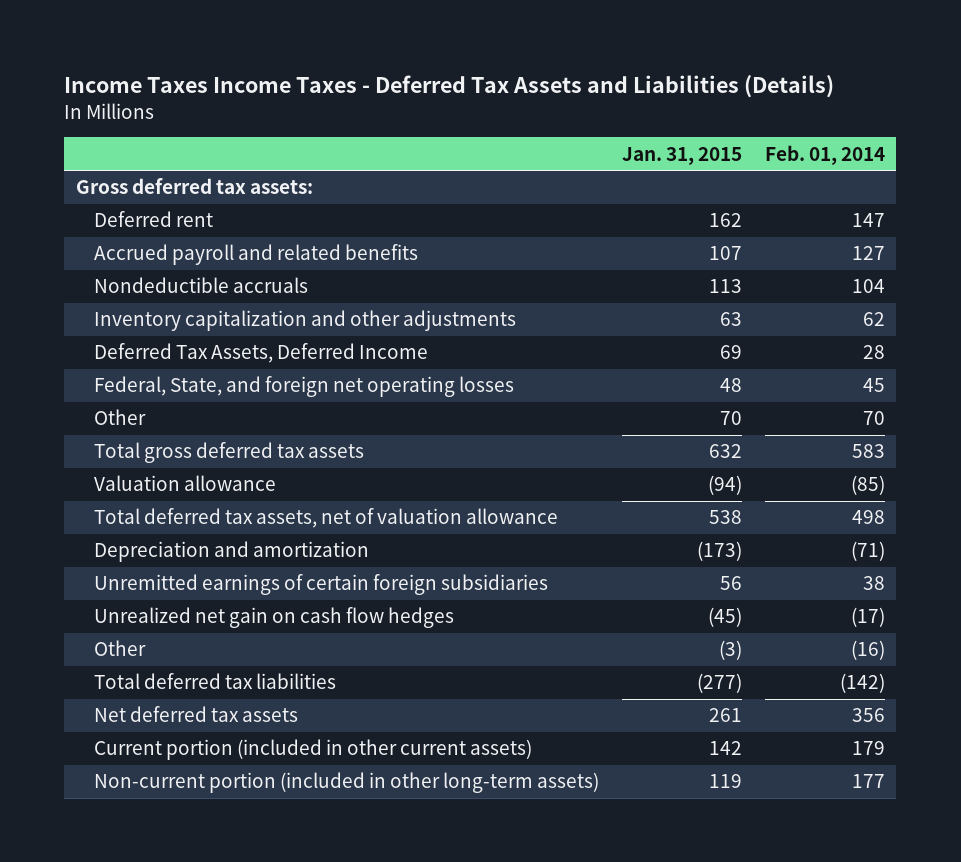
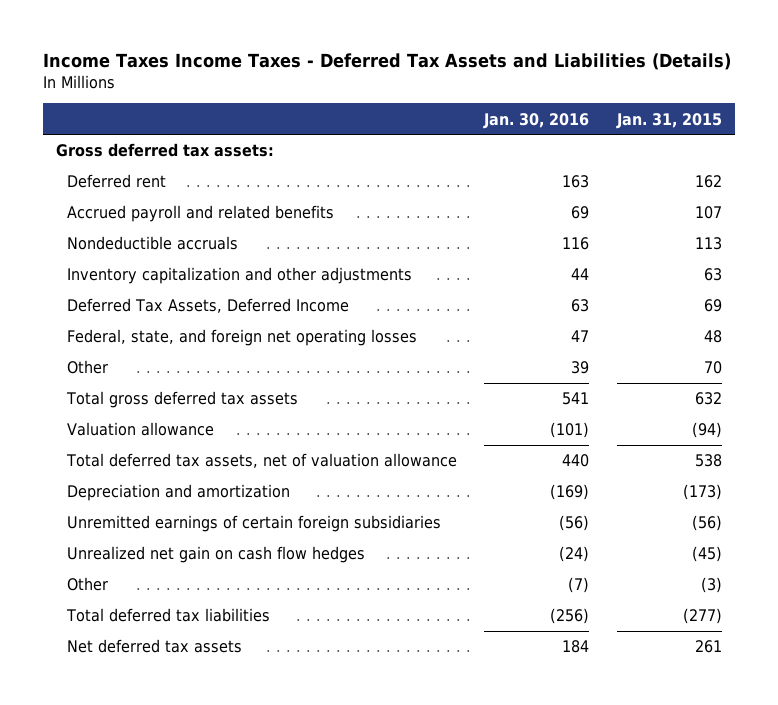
[764,144,885,165] Feb. 01, 2014 -> none
none -> [483,112,590,129] Jan. 30, 2016
[93,376,514,398] Federal, State, and foreign net operating losses -> [67,329,418,347] Federal, state, and foreign net operating losses
[719,576,742,591] 56 -> [691,515,722,532] (56)
[93,739,532,761] Current portion (included in other current assets) -> none
[93,772,599,794] Non-current portion (included in other long-term assets) -> none

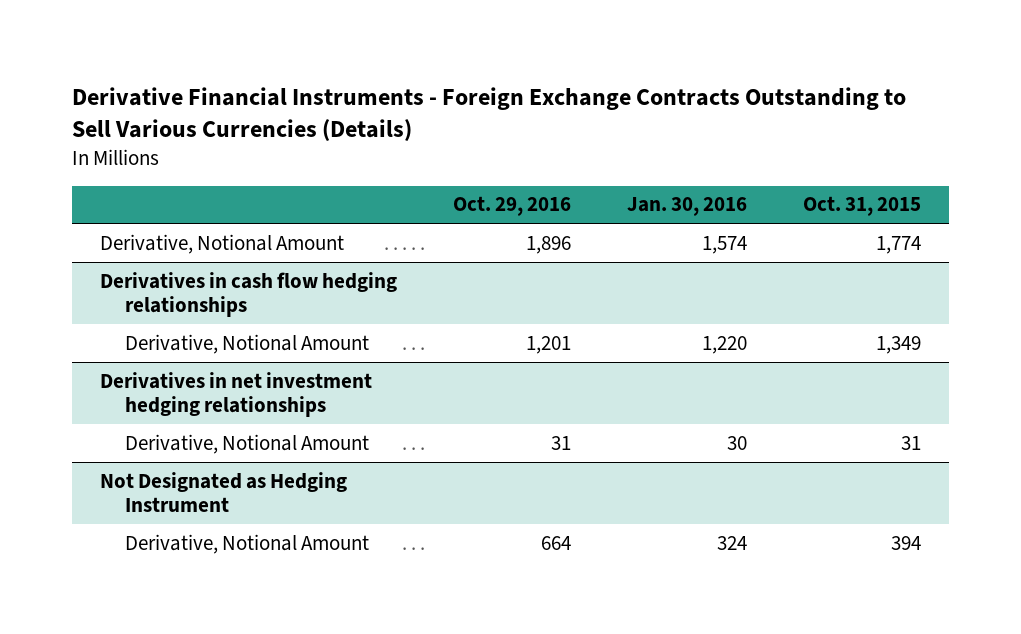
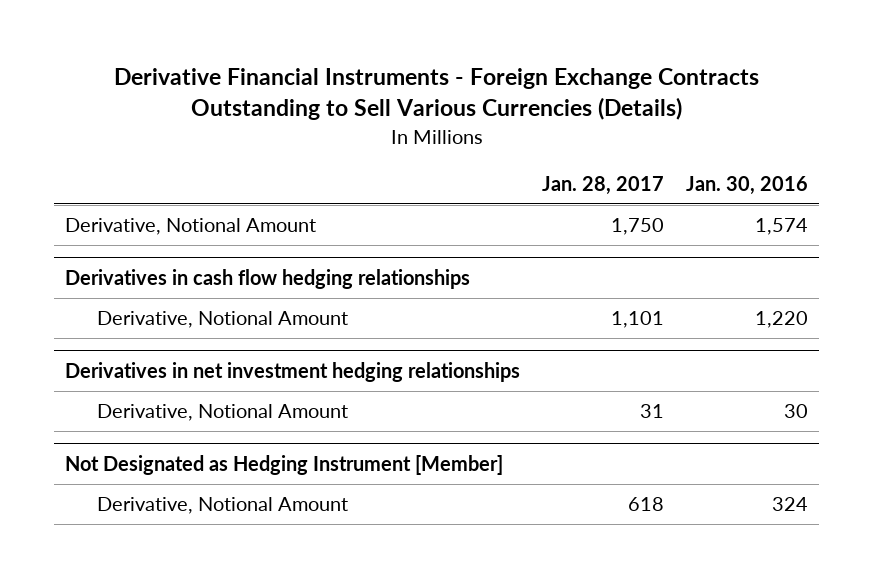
[453,196,572,217] Oct. 29, 2016 -> none
[802,196,921,217] Oct. 31, 2015 -> none
none -> [542,176,665,196] Jan. 28, 2017
[100,471,348,512] Not Designated as Hedging Instrument -> [64,455,503,476] Not Designated as Hedging Instrument [Member]

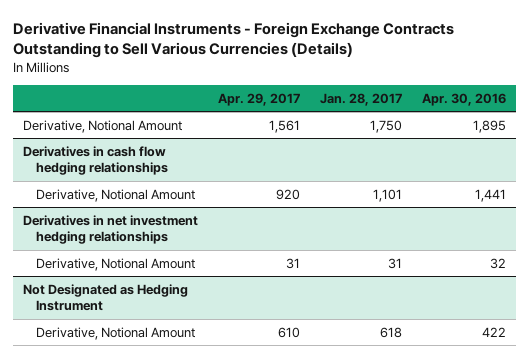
[686,176,809,196] Jan. 30, 2016 -> none
none -> [218,92,301,106] Apr. 29, 2017
none -> [421,92,506,106] Apr. 30, 2016
[64,455,503,476] Not Designated as Hedging Instrument [Member] -> [23,283,189,312] Not Designated as Hedging Instrument

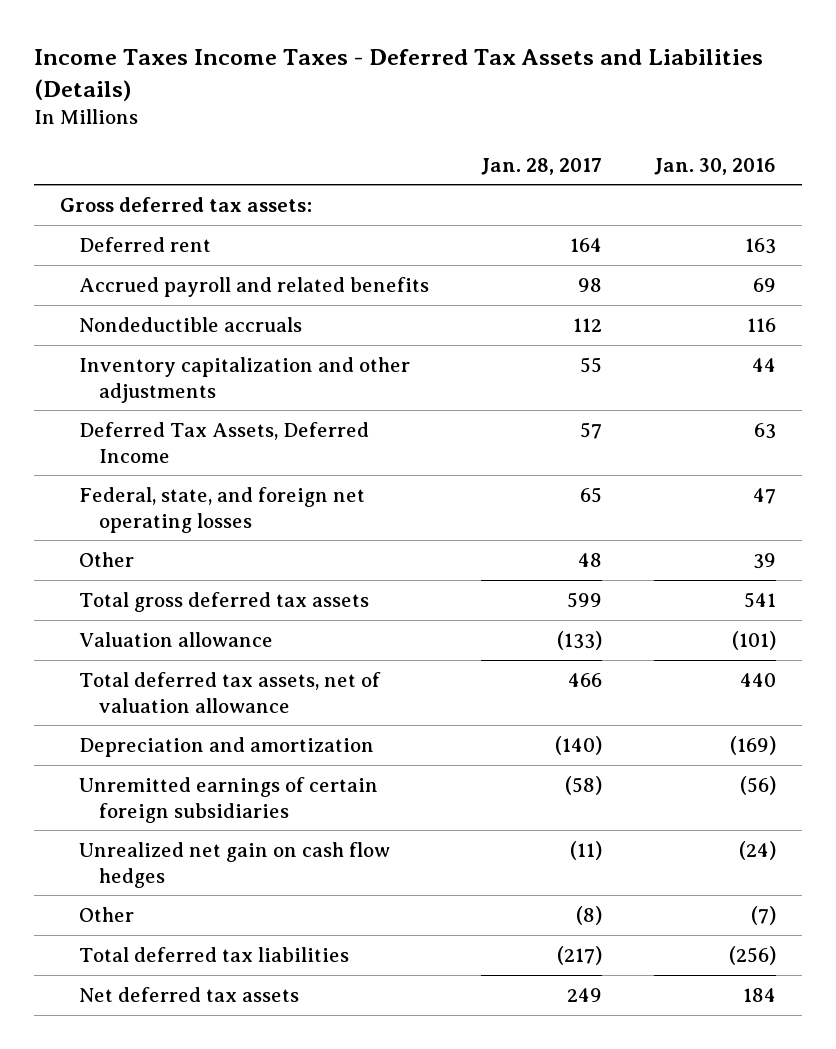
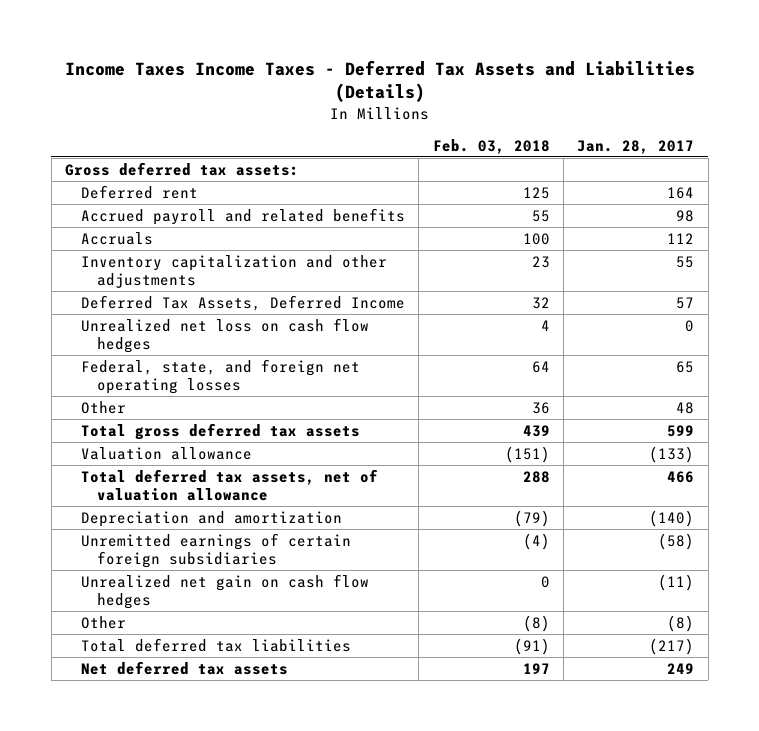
[654,157,777,175] Jan. 30, 2016 -> none
none -> [432,138,550,154] Feb. 03, 2018
[79,316,303,332] Nondeductible accruals -> [81,231,154,245] Accruals
none -> [81,317,370,353] Unrealized net loss on cash flow hedges

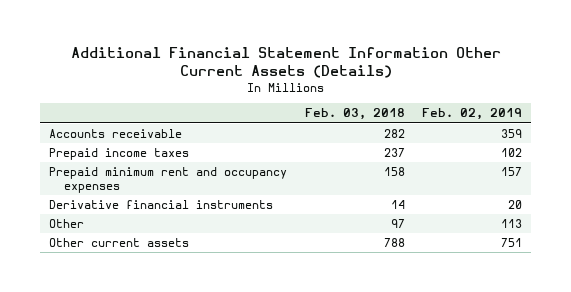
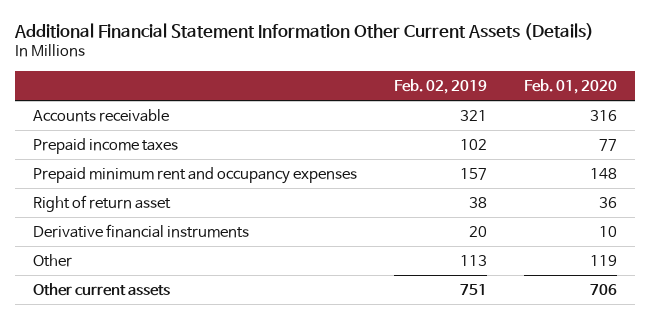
[304,108,405,121] Feb. 03, 2018 -> none
none -> [523,78,617,94] Feb. 01, 2020
[501,129,523,139] 359 -> [460,109,488,121] 321
none -> [33,194,172,212] Right of return asset

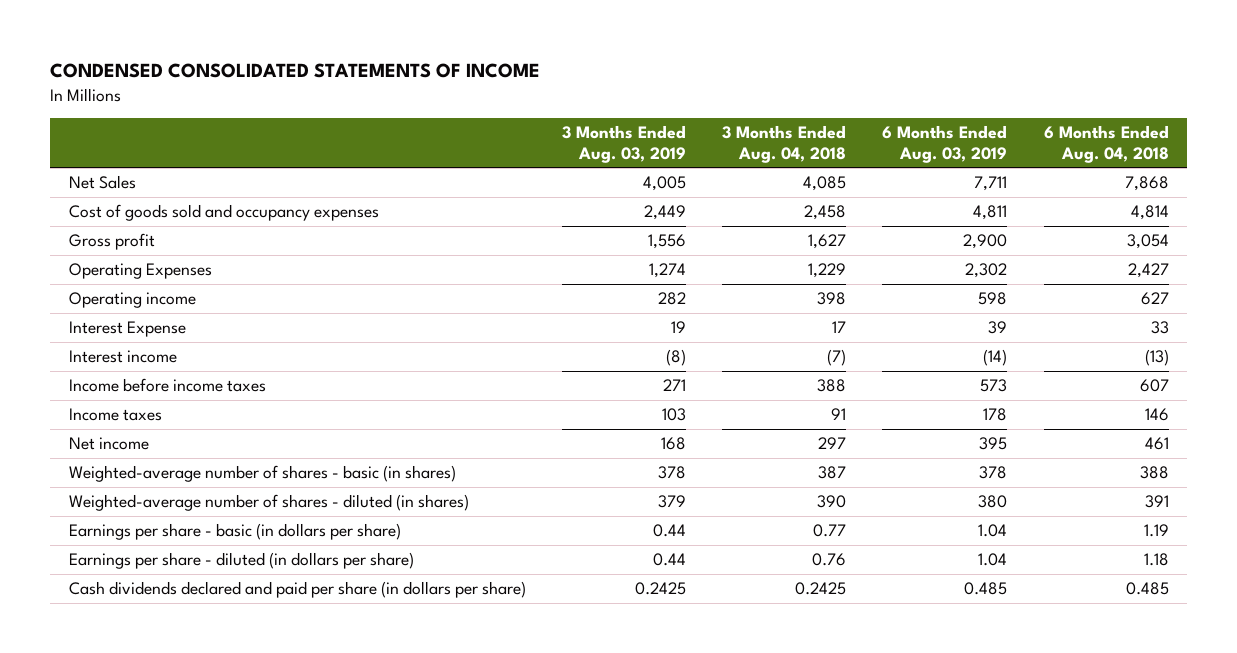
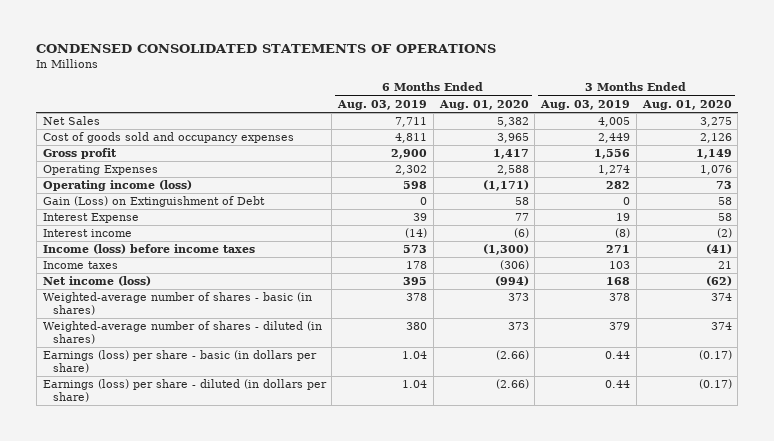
[50,63,541,79] CONDENSED CONSOLIDATED STATEMENTS OF INCOME -> [36,44,497,54] CONDENSED CONSOLIDATED STATEMENTS OF OPERATIONS
[722,125,847,163] 3 Months Ended Aug. 04, 2018 -> none
[1043,125,1169,163] 6 Months Ended Aug. 04, 2018 -> none
none -> [438,99,529,110] Aug. 01, 2020
none -> [641,99,732,110] Aug. 01, 2020
[68,292,196,309] Operating income -> [42,180,192,192] Operating income (loss)
none -> [42,196,265,208] Gain (Loss) on Extinguishment of Debt
[68,378,266,393] Income before income taxes -> [42,244,255,255] Income (loss) before income taxes
[68,437,149,451] Net income -> [42,276,151,287] Net income (loss)
[68,581,526,599] Cash dividends declared and paid per share (in dollars per share) -> none
[68,523,401,541] Earnings per share - basic (in dollars per share) -> [42,350,317,373] Earnings (loss) per share - basic (in dollars per share)
[68,552,414,570] Earnings per share - diluted (in dollars per share) -> [42,379,327,402] Earnings (loss) per share - diluted (in dollars per share)

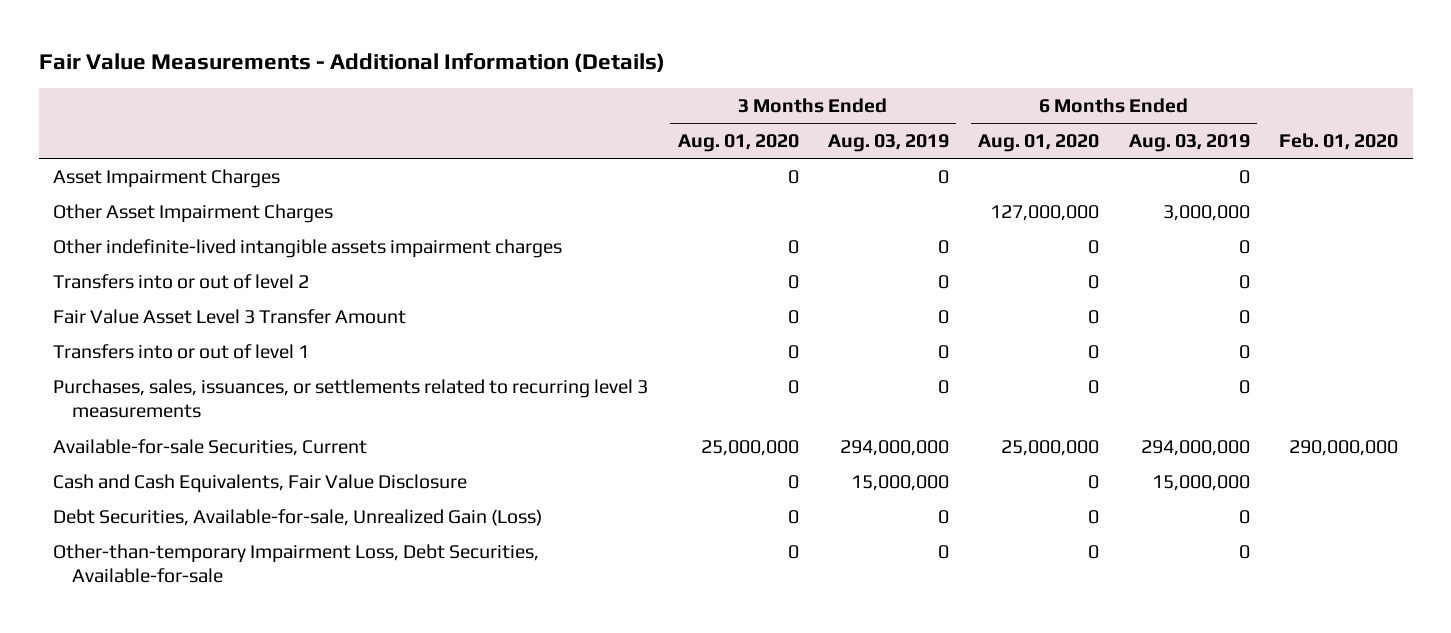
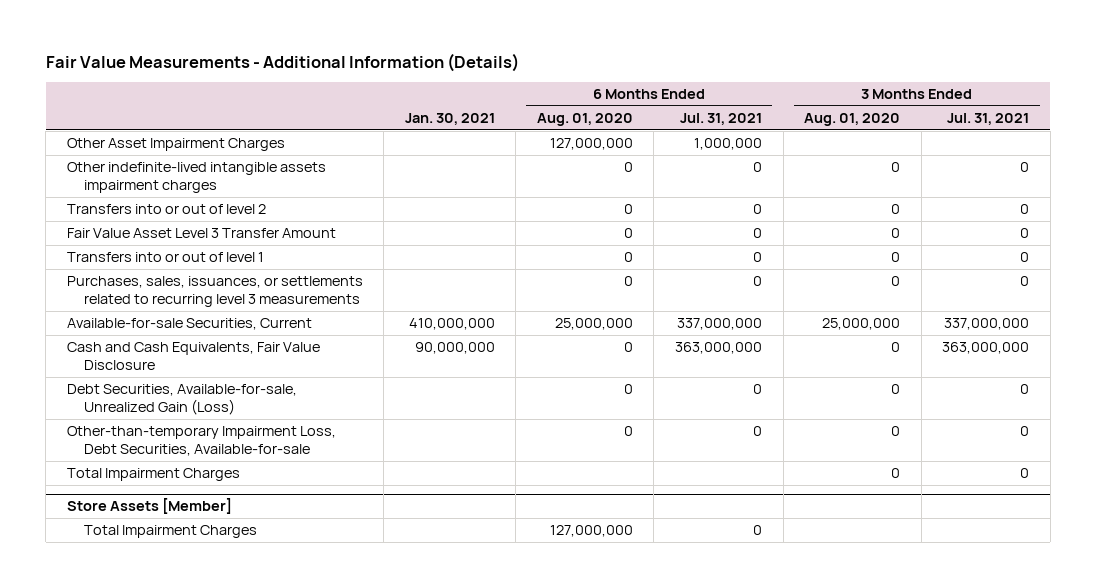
[827,134,949,153] Aug. 03, 2019 -> none
[1128,134,1250,153] Aug. 03, 2019 -> none
[1278,133,1398,151] Feb. 01, 2020 -> none
none -> [404,113,495,126] Jan. 30, 2021
none -> [679,113,762,126] Jul. 31, 2021
none -> [947,113,1030,126] Jul. 31, 2021
[53,168,281,188] Asset Impairment Charges -> none
none -> [66,468,240,482] Total Impairment Charges
none -> [66,498,232,515] Store Assets [Member]
none -> [84,525,258,539] Total Impairment Charges

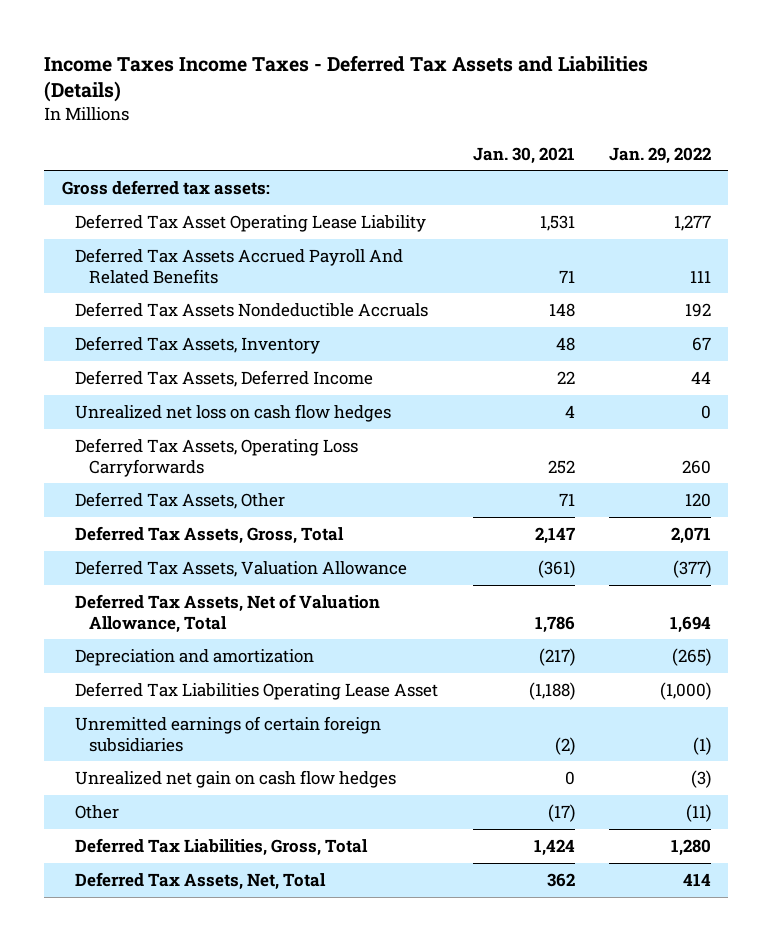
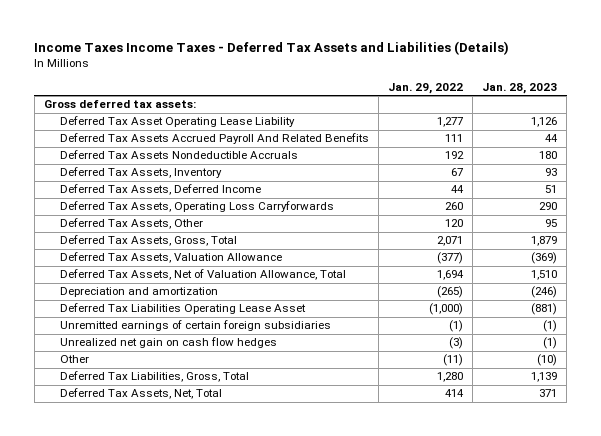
[472,146,575,164] Jan. 30, 2021 -> none
none -> [482,83,558,95] Jan. 28, 2023
[75,403,392,422] Unrealized net loss on cash flow hedges -> none

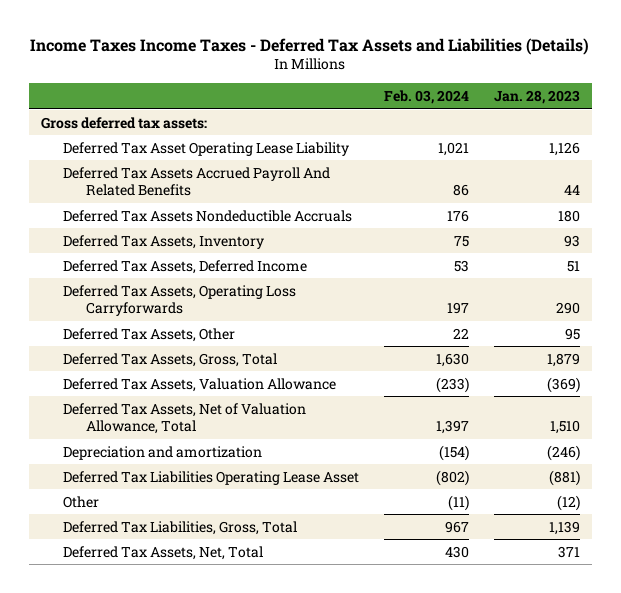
[388,83,464,95] Jan. 29, 2022 -> none
none -> [384,90,470,105] Feb. 03, 2024
[60,320,332,332] Unremitted earnings of certain foreign subsidiaries -> none
[60,337,278,349] Unrealized net gain on cash flow hedges -> none
[537,354,558,367] (10) -> [556,494,580,511] (12)

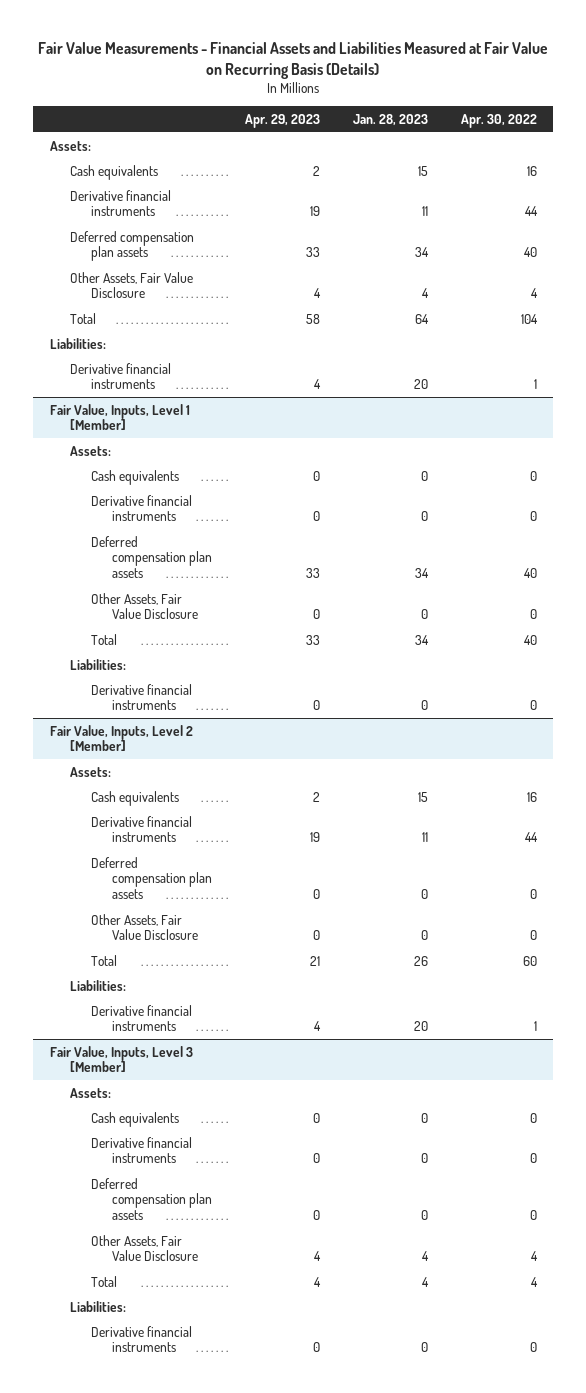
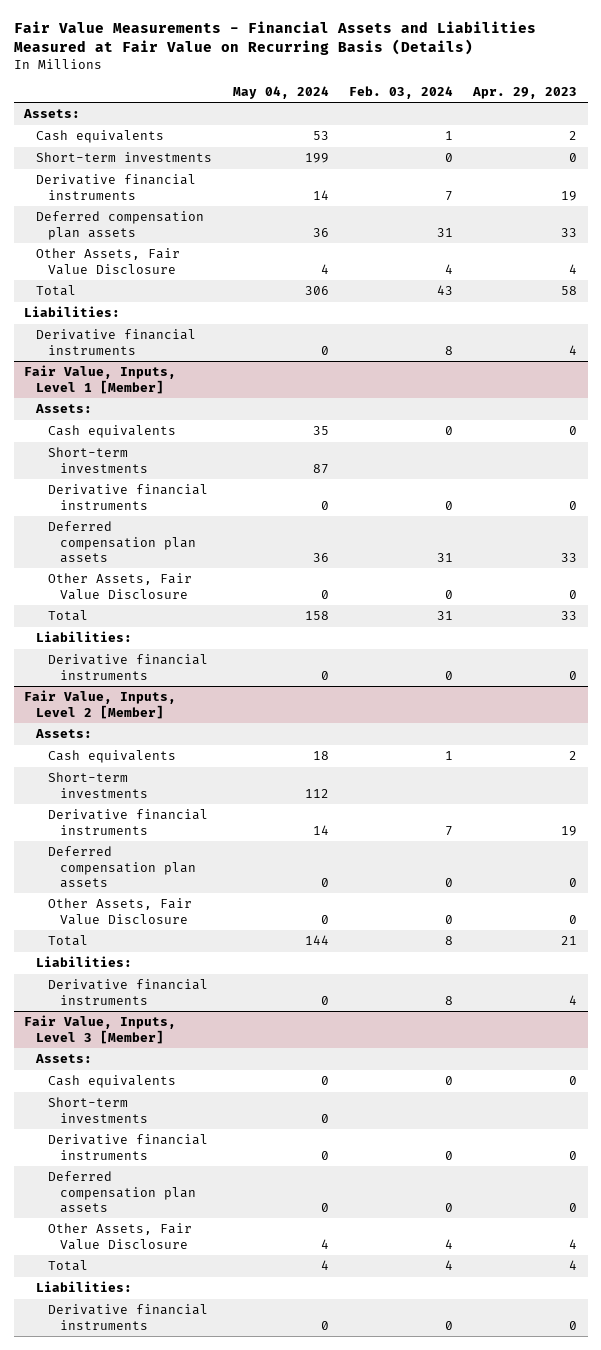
[352,113,428,126] Jan. 28, 2023 -> none
[460,113,537,128] Apr. 30, 2022 -> none
none -> [232,85,329,99] May 04, 2024
none -> [348,85,453,99] Feb. 03, 2024
none -> [36,152,213,163] Short-term investments
none -> [48,447,149,473] Short-term investments
none -> [48,772,149,798] Short-term investments
none -> [48,1097,149,1123] Short-term investments

